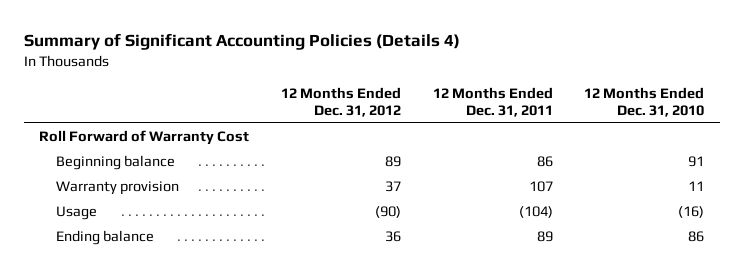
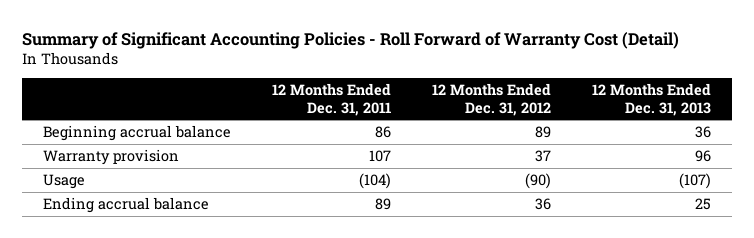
[23,33,460,51] Summary of Significant Accounting Policies (Details 4) -> [22,31,680,49] Summary of Significant Accounting Policies - Roll Forward of Warranty Cost (Detail)
[584,86,705,117] 12 Months Ended Dec. 31, 2010 -> none
none -> [592,83,712,116] 12 Months Ended Dec. 31, 2013
[39,130,250,146] Roll Forward of Warranty Cost -> none
[56,155,176,171] Beginning balance -> [42,125,231,142] Beginning accrual balance
[56,230,155,246] Ending balance -> [42,197,209,214] Ending accrual balance

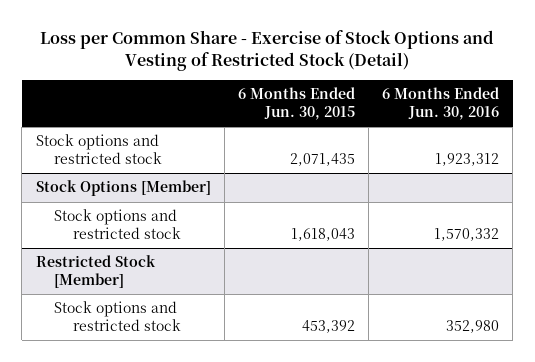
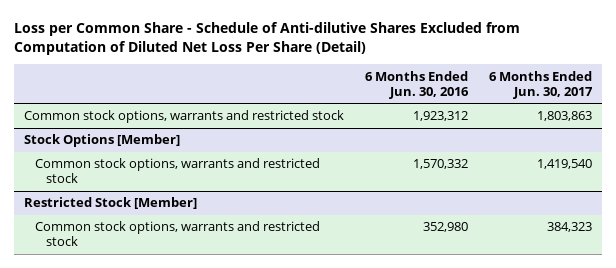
[40,29,495,71] Loss per Common Share - Exercise of Stock Options and Vesting of Restricted Stock (Detail) -> [13,21,520,56] Loss per Common Share - Schedule of Anti-dilutive Shares Excluded from Computation of Diluted Net Loss Per Share (Detail)
[237,87,355,120] 6 Months Ended Jun. 30, 2015 -> none
none -> [488,70,593,99] 6 Months Ended Jun. 30, 2017
[35,134,163,165] Stock options and restricted stock -> [24,110,345,124] Common stock options, warrants and restricted stock
[54,209,181,240] Stock options and restricted stock -> [35,158,321,184] Common stock options, warrants and restricted stock
[54,301,181,332] Stock options and restricted stock -> [35,221,321,247] Common stock options, warrants and restricted stock

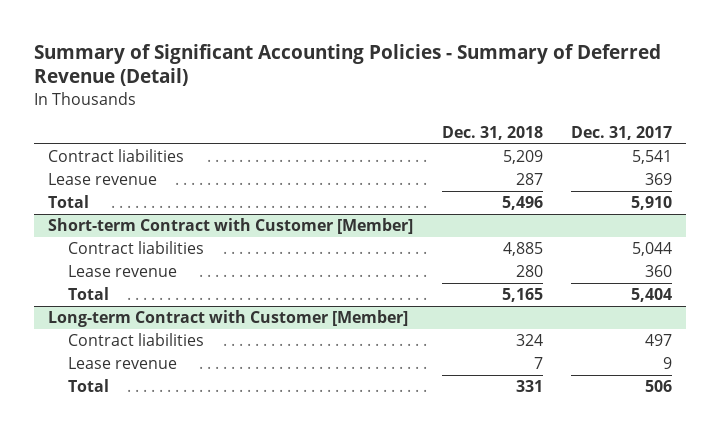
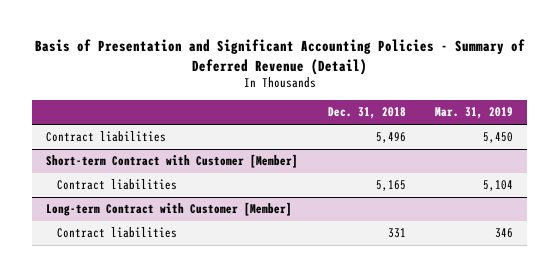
[34,43,662,87] Summary of Significant Accounting Policies - Summary of Deferred Revenue (Detail) -> [34,39,525,75] Basis of Presentation and Significant Accounting Policies - Summary of Deferred Revenue (Detail)
[571,126,673,141] Dec. 31, 2017 -> none
none -> [434,107,513,120] Mar. 31, 2019
[48,173,158,186] Lease revenue -> none
[48,195,90,209] Total -> none
[502,150,543,165] 5,209 -> [375,132,406,144] 5,496
[67,265,177,278] Lease revenue -> none
[67,287,109,301] Total -> none
[502,242,543,257] 4,885 -> [375,180,406,192] 5,165
[67,357,177,370] Lease revenue -> none
[67,379,109,393] Total -> none
[515,334,543,347] 324 -> [387,228,406,239] 331

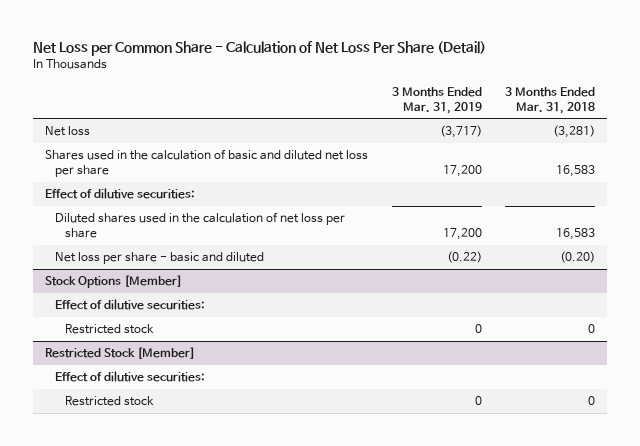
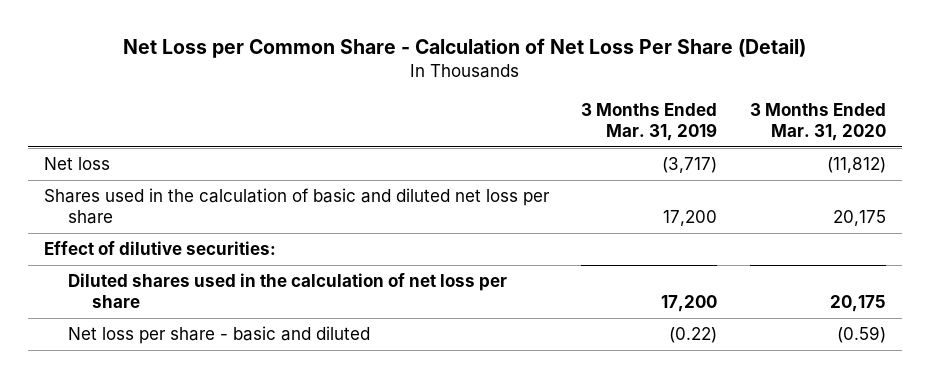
[505,86,596,114] 3 Months Ended Mar. 31, 2018 -> none
none -> [749,103,886,141] 3 Months Ended Mar. 31, 2020
[44,275,182,289] Stock Options [Member] -> none
[55,299,206,311] Effect of dilutive securities: -> none
[65,324,155,335] Restricted stock -> none
[44,347,195,360] Restricted Stock [Member] -> none
[55,371,206,383] Effect of dilutive securities: -> none
[65,396,155,407] Restricted stock -> none

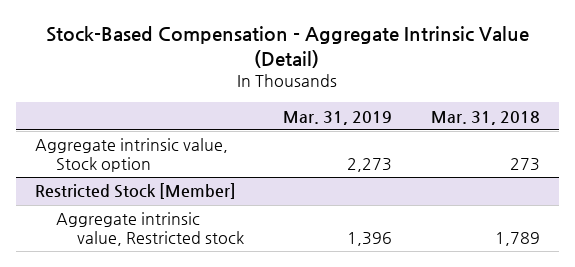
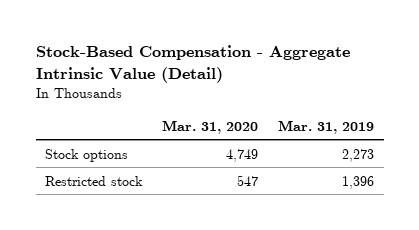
[430,110,540,125] Mar. 31, 2018 -> none
none -> [162,119,259,134] Mar. 31, 2020
[34,183,236,200] Restricted Stock [Member] -> none
[34,138,228,172] Aggregate intrinsic value, Stock option -> [45,148,129,162] Stock options
[56,212,245,246] Aggregate intrinsic value, Restricted stock -> [45,175,144,186] Restricted stock

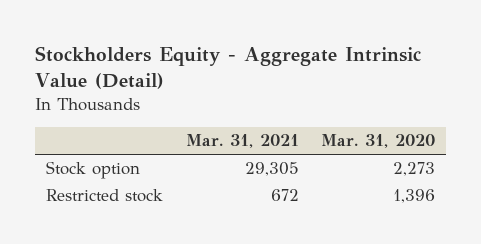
[35,45,350,84] Stock-Based Compensation - Aggregate Intrinsic Value (Detail) -> [35,46,422,90] Stockholders Equity - Aggregate Intrinsic Value (Detail)
[277,119,374,134] Mar. 31, 2019 -> none
none -> [185,134,299,149] Mar. 31, 2021
[45,148,129,162] Stock options -> [46,161,141,180] Stock option
[226,148,259,162] 4,749 -> [392,162,435,177] 2,273
[237,174,259,186] 547 -> [392,189,435,204] 1,396

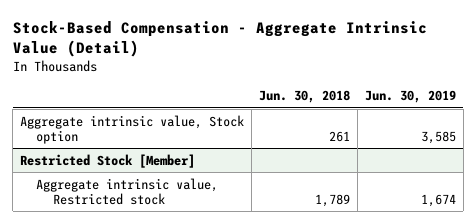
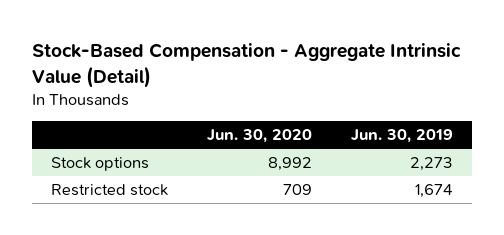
[258,90,350,104] Jun. 30, 2018 -> none
none -> [207,129,313,144] Jun. 30, 2020
[20,153,196,168] Restricted Stock [Member] -> none
[20,114,245,144] Aggregate intrinsic value, Stock option -> [51,157,150,172] Stock options
[420,130,456,144] 3,585 -> [409,157,453,172] 2,273
[36,177,219,205] Aggregate intrinsic value, Restricted stock -> [51,184,169,197] Restricted stock

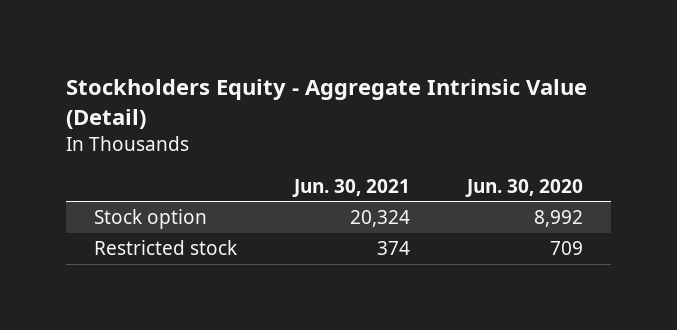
[31,43,461,88] Stock-Based Compensation - Aggregate Intrinsic Value (Detail) -> [65,79,587,130] Stockholders Equity - Aggregate Intrinsic Value (Detail)
[350,129,453,144] Jun. 30, 2019 -> none
none -> [291,178,410,197] Jun. 30, 2021
[51,157,150,172] Stock options -> [93,209,207,230] Stock option

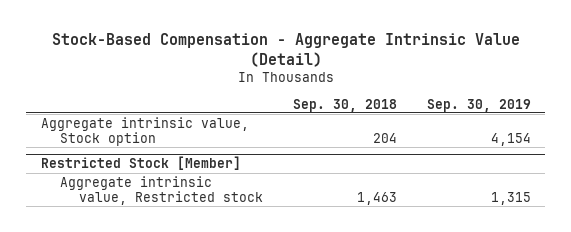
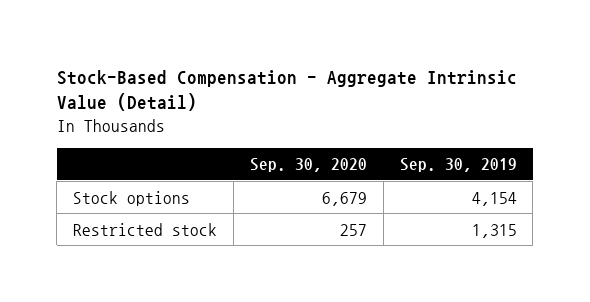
[292,98,397,112] Sep. 30, 2018 -> none
none -> [249,158,367,173] Sep. 30, 2020
[40,156,241,171] Restricted Stock [Member] -> none
[40,116,249,146] Aggregate intrinsic value, Stock option -> [73,190,191,206] Stock options
[59,175,263,205] Aggregate intrinsic value, Restricted stock -> [73,222,218,236] Restricted stock

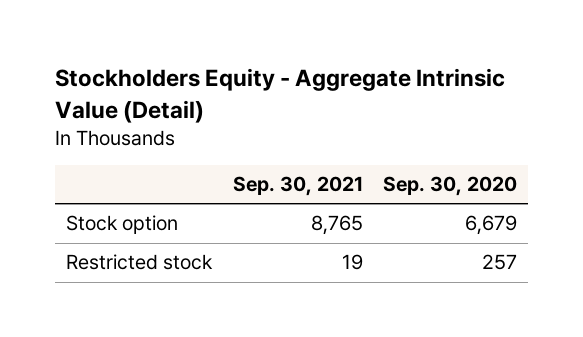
[56,69,517,112] Stock-Based Compensation - Aggregate Intrinsic Value (Detail) -> [55,68,506,123] Stockholders Equity - Aggregate Intrinsic Value (Detail)
[399,158,517,173] Sep. 30, 2019 -> none
none -> [232,176,363,197] Sep. 30, 2021
[73,190,191,206] Stock options -> [65,215,178,235] Stock option

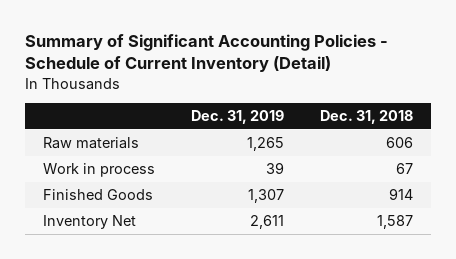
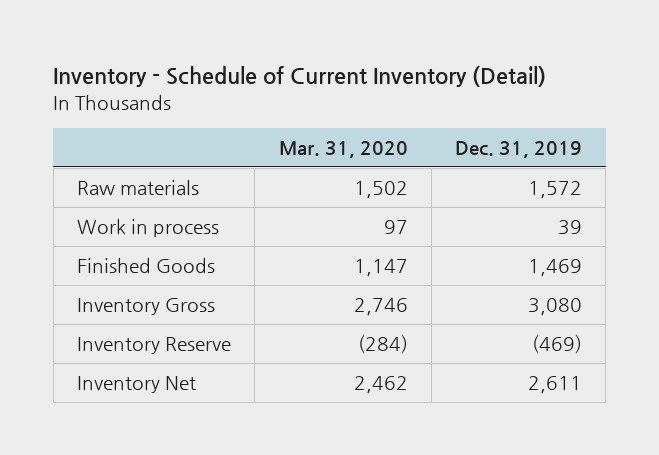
[24,33,388,73] Summary of Significant Accounting Policies - Schedule of Current Inventory (Detail) -> [53,66,547,88] Inventory - Schedule of Current Inventory (Detail)
[320,110,414,125] Dec. 31, 2018 -> none
none -> [278,140,408,158] Mar. 31, 2020
[247,137,285,152] 1,265 -> [528,181,583,199] 1,572
[248,189,285,204] 1,307 -> [528,259,583,277] 1,469
none -> [77,298,216,316] Inventory Gross
none -> [77,337,232,355] Inventory Reserve

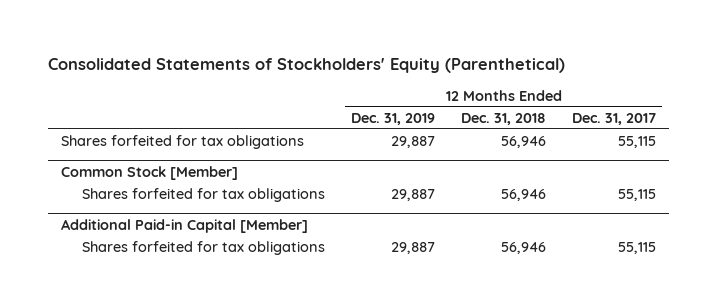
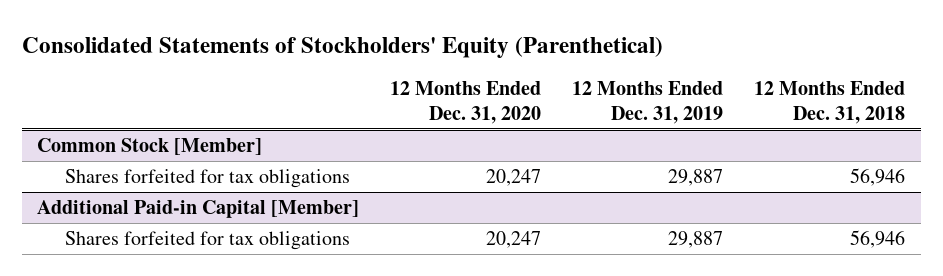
[571,112,656,125] Dec. 31, 2017 -> none
none -> [390,81,542,124] 12 Months Ended Dec. 31, 2020
[61,135,305,150] Shares forfeited for tax obligations -> none

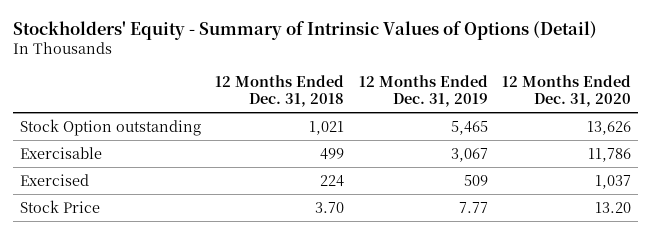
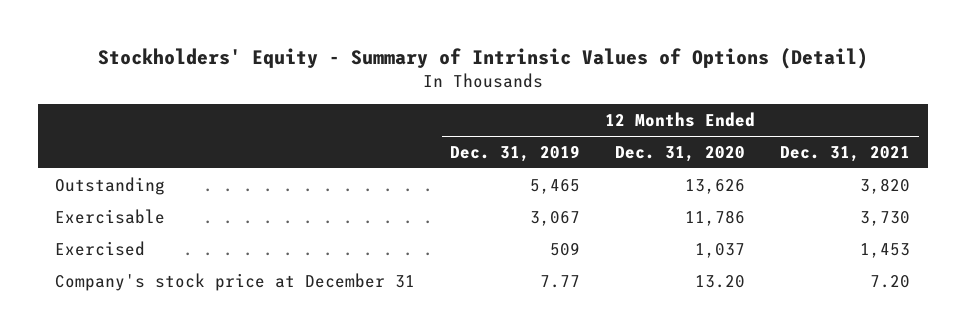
[215,75,345,107] 12 Months Ended Dec. 31, 2018 -> none
none -> [780,145,911,162] Dec. 31, 2021
[19,118,201,136] Stock Option outstanding -> [55,176,166,195] Outstanding
[19,199,100,213] Stock Price -> [55,272,416,291] Company's stock price at December 31

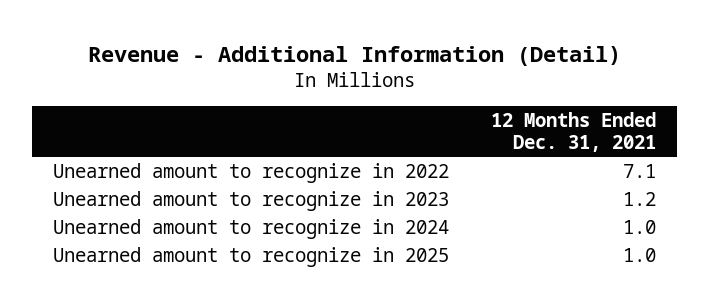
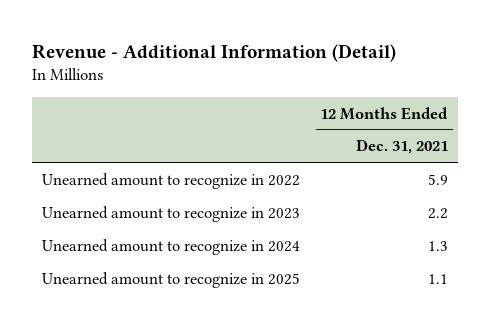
[623,163,657,178] 7.1 -> [427,173,448,185] 5.9
[623,191,657,206] 1.2 -> [427,207,448,219] 2.2
[623,219,657,234] 1.0 -> [427,240,448,251] 1.3
[623,247,657,262] 1.0 -> [427,273,448,284] 1.1

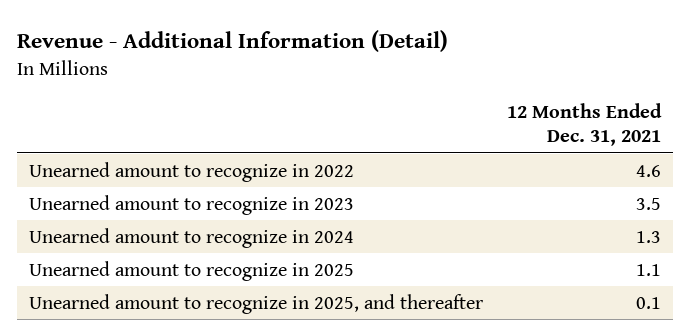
[427,173,448,185] 5.9 -> [635,164,661,177] 4.6
[427,207,448,219] 2.2 -> [635,197,661,210] 3.5
none -> [28,293,483,314] Unearned amount to recognize in 2025, and thereafter

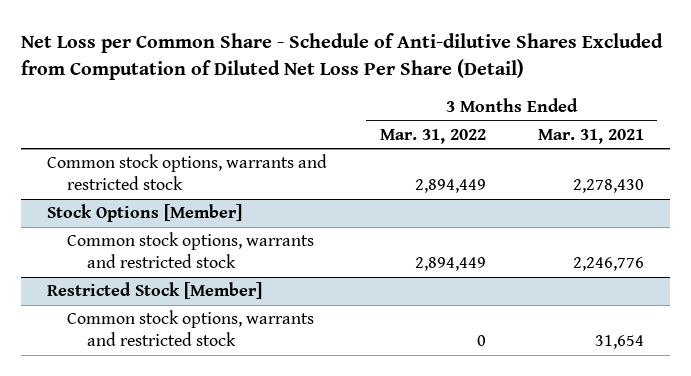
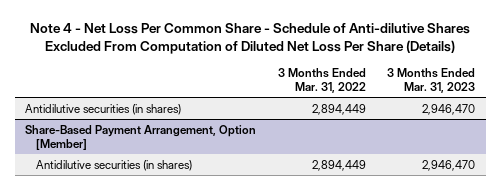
[21,33,664,81] Net Loss per Common Share - Schedule of Anti-dilutive Shares Excluded from Computation of Diluted Net Loss Per Share (Detail) -> [30,22,471,54] Note 4 - Net Loss Per Common Share - Schedule of Anti-dilutive Shares Excluded From Computation of Diluted Net Loss Per Share (Details)
[537,128,644,144] Mar. 31, 2021 -> none
none -> [387,68,476,93] 3 Months Ended Mar. 31, 2023
[47,282,263,300] Restricted Stock [Member] -> none
[67,310,315,347] Common stock options, warrants and restricted stock -> none
[47,154,328,191] Common stock options, warrants and restricted stock -> [25,103,182,115] Antidilutive securities (in shares)
[47,204,243,223] Stock Options [Member] -> [25,124,257,150] Share-Based Payment Arrangement, Option [Member]
[67,232,315,269] Common stock options, warrants and restricted stock -> [36,159,193,171] Antidilutive securities (in shares)

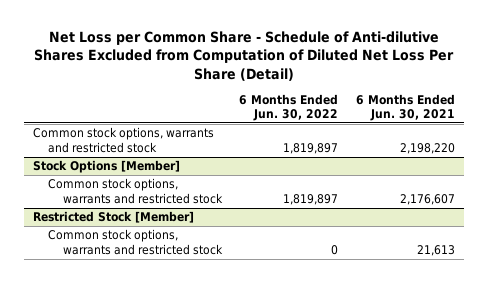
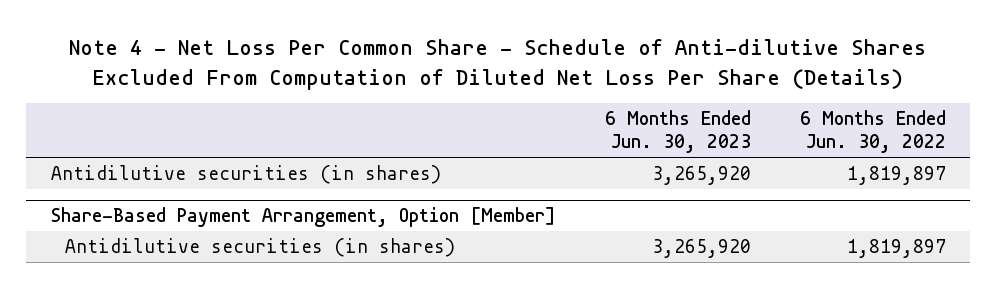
[34,31,455,81] Net Loss per Common Share - Schedule of Anti-dilutive Shares Excluded from Computation of Diluted Net Loss Per Share (Detail) -> [69,39,927,90] Note 4 - Net Loss Per Common Share - Schedule of Anti-dilutive Shares Excluded From Computation of Diluted Net Loss Per Share (Details)
[356,93,456,121] 6 Months Ended Jun. 30, 2021 -> none
none -> [604,110,751,154] 6 Months Ended Jun. 30, 2023
[33,211,195,224] Restricted Stock [Member] -> none
[47,229,223,255] Common stock options, warrants and restricted stock -> none
[33,127,215,153] Common stock options, warrants and restricted stock -> [50,164,441,184] Antidilutive securities (in shares)
[33,160,181,174] Stock Options [Member] -> [50,207,556,228] Share-Based Payment Arrangement, Option [Member]
[47,178,223,204] Common stock options, warrants and restricted stock -> [65,237,456,257] Antidilutive securities (in shares)

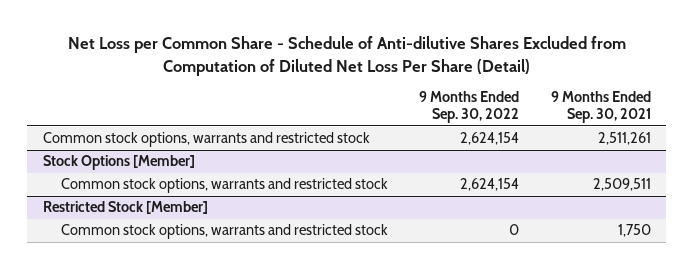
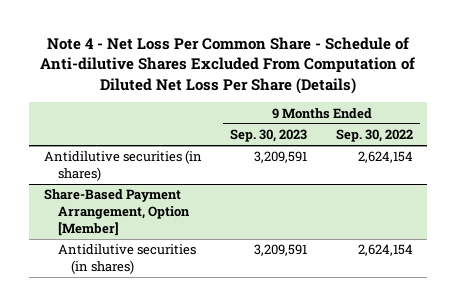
[67,36,626,76] Net Loss per Common Share - Schedule of Anti-dilutive Shares Excluded from Computation of Diluted Net Loss Per Share (Detail) -> [40,37,416,94] Note 4 - Net Loss Per Common Share - Schedule of Anti-dilutive Shares Excluded From Computation of Diluted Net Loss Per Share (Details)
[550,91,651,124] 9 Months Ended Sep. 30, 2021 -> none
none -> [230,129,308,143] Sep. 30, 2023
[42,201,208,215] Restricted Stock [Member] -> none
[60,224,388,240] Common stock options, warrants and restricted stock -> none
[42,132,370,148] Common stock options, warrants and restricted stock -> [43,150,202,182] Antidilutive securities (in shares)
[42,155,195,171] Stock Options [Member] -> [43,189,190,236] Share-Based Payment Arrangement, Option [Member]
[60,178,388,194] Common stock options, warrants and restricted stock -> [57,244,196,275] Antidilutive securities (in shares)

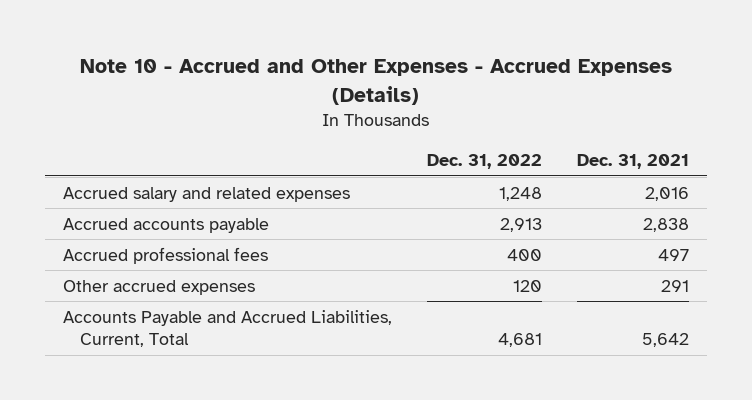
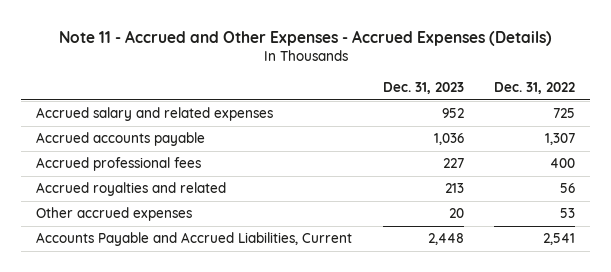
[79,59,672,105] Note 10 - Accrued and Other Expenses - Accrued Expenses (Details) -> [58,29,552,46] Note 11 - Accrued and Other Expenses - Accrued Expenses (Details)
[577,154,690,170] Dec. 31, 2021 -> none
none -> [382,81,464,94] Dec. 31, 2023
[498,186,542,201] 1,248 -> [552,108,575,119] 725
[499,217,542,232] 2,913 -> [544,133,575,146] 1,307
none -> [36,182,227,197] Accrued royalties and related
[512,279,542,292] 120 -> [559,208,575,219] 53
[62,309,392,348] Accounts Payable and Accrued Liabilities, Current, Total -> [36,232,353,247] Accounts Payable and Accrued Liabilities, Current
[497,333,542,348] 4,681 -> [542,233,575,246] 2,541

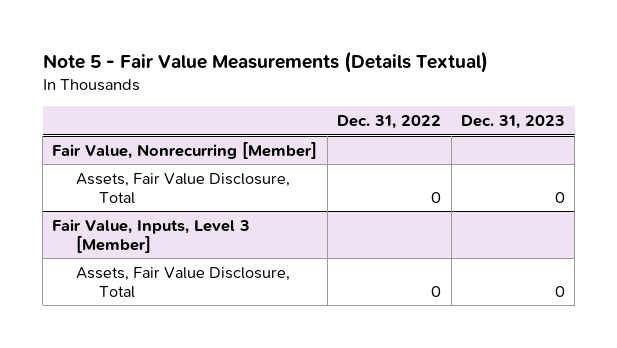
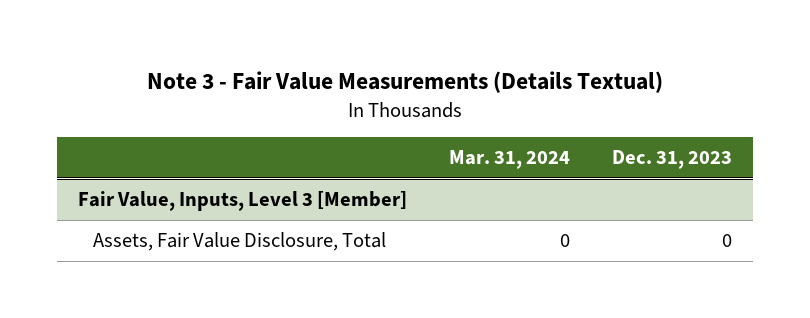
[42,51,488,74] Note 5 - Fair Value Measurements (Details Textual) -> [147,71,664,94] Note 3 - Fair Value Measurements (Details Textual)
[337,115,442,130] Dec. 31, 2022 -> none
none -> [449,150,571,170] Mar. 31, 2024
[52,141,318,159] Fair Value, Nonrecurring [Member] -> none
[75,172,290,204] Assets, Fair Value Disclosure, Total -> none

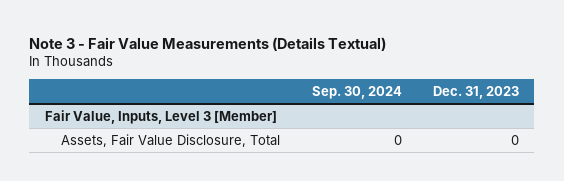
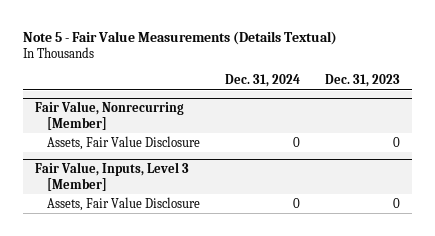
[29,37,387,52] Note 3 - Fair Value Measurements (Details Textual) -> [22,30,337,45] Note 5 - Fair Value Measurements (Details Textual)
[311,85,402,99] Sep. 30, 2024 -> none
none -> [224,74,300,88] Dec. 31, 2024
none -> [34,101,184,131] Fair Value, Nonrecurring [Member]
none -> [46,135,200,150] Assets, Fair Value Disclosure
[61,133,281,147] Assets, Fair Value Disclosure, Total -> [46,196,200,211] Assets, Fair Value Disclosure

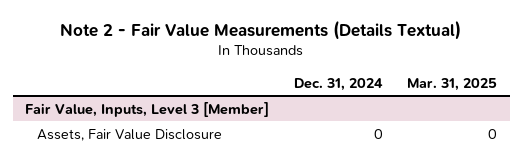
[22,30,337,45] Note 5 - Fair Value Measurements (Details Textual) -> [60,19,462,40] Note 2 - Fair Value Measurements (Details Textual)
[324,74,400,88] Dec. 31, 2023 -> none
none -> [407,77,498,91] Mar. 31, 2025
[34,101,184,131] Fair Value, Nonrecurring [Member] -> none
[46,135,200,150] Assets, Fair Value Disclosure -> none

